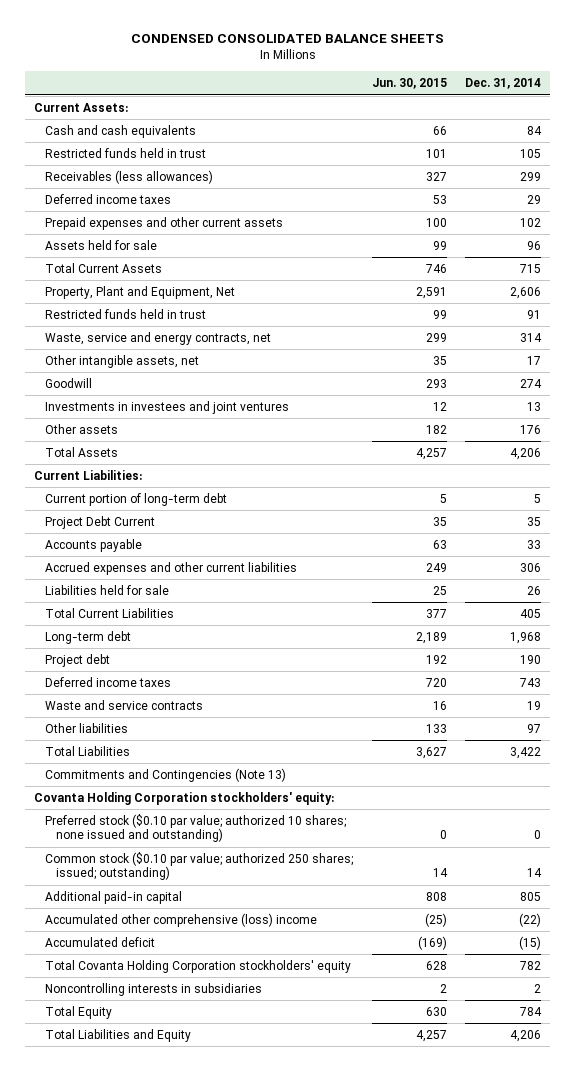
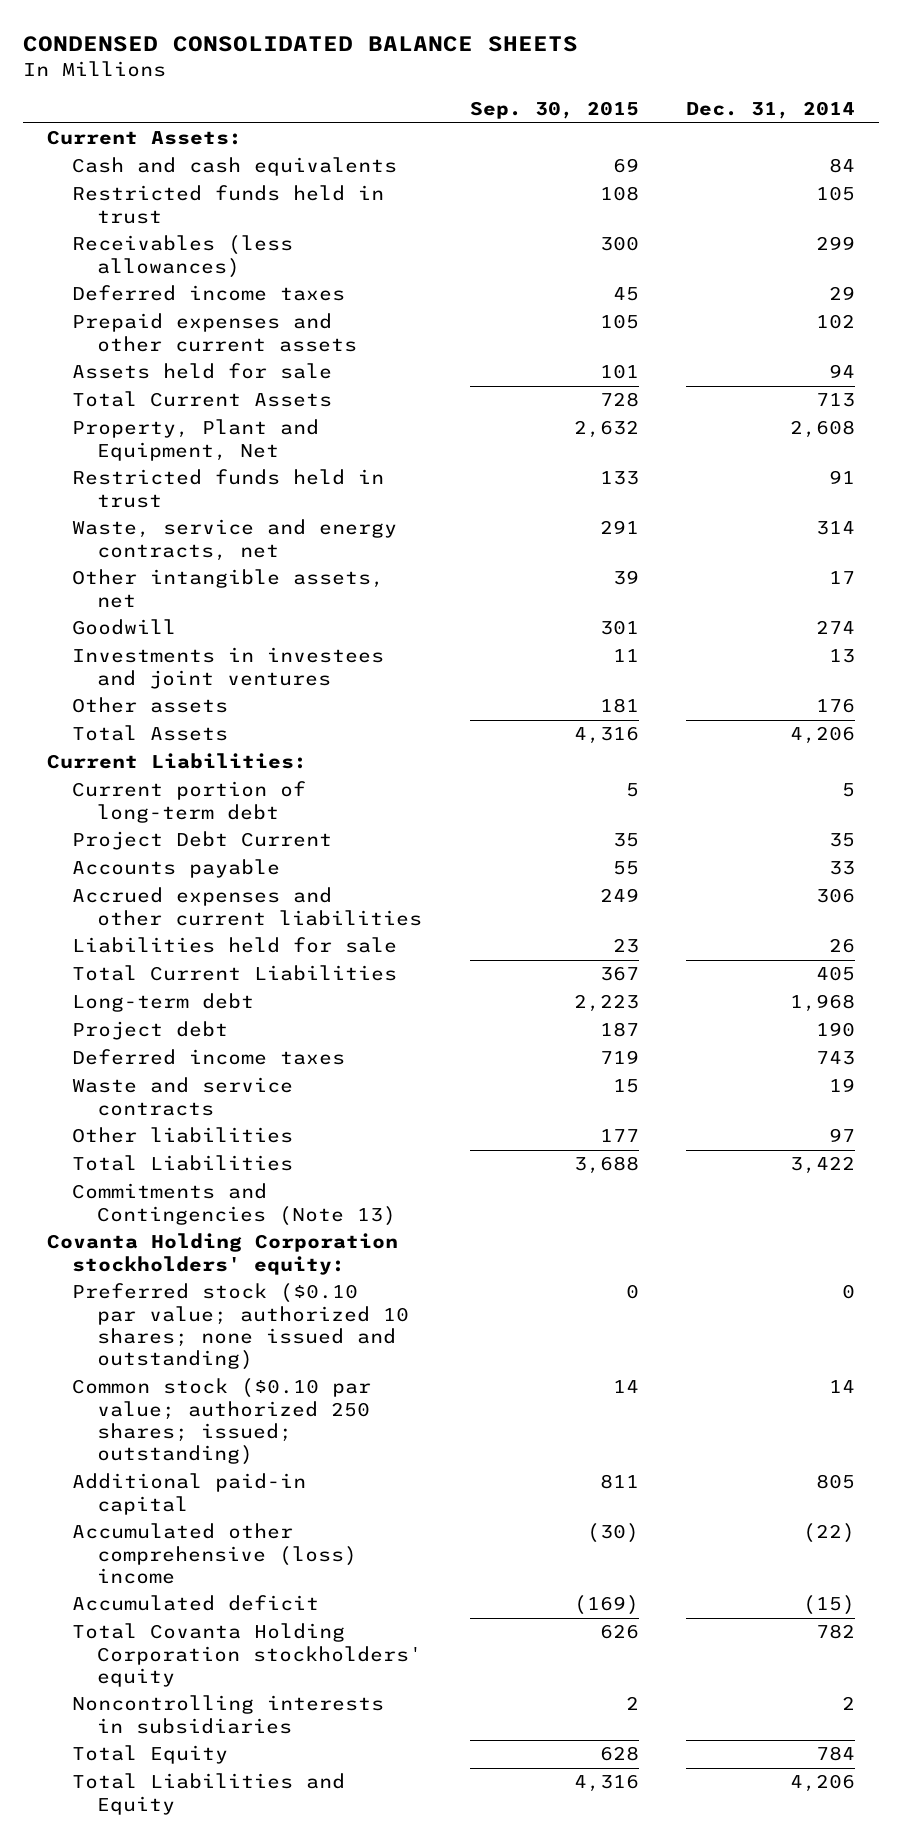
[371,78,447,90] Jun. 30, 2015 -> none
none -> [469,101,639,120] Sep. 30, 2015
[527,240,542,250] 96 -> [829,364,856,379] 94
[520,263,542,273] 715 -> [816,393,856,408] 713
[510,286,542,299] 2,606 -> [790,420,856,439] 2,608

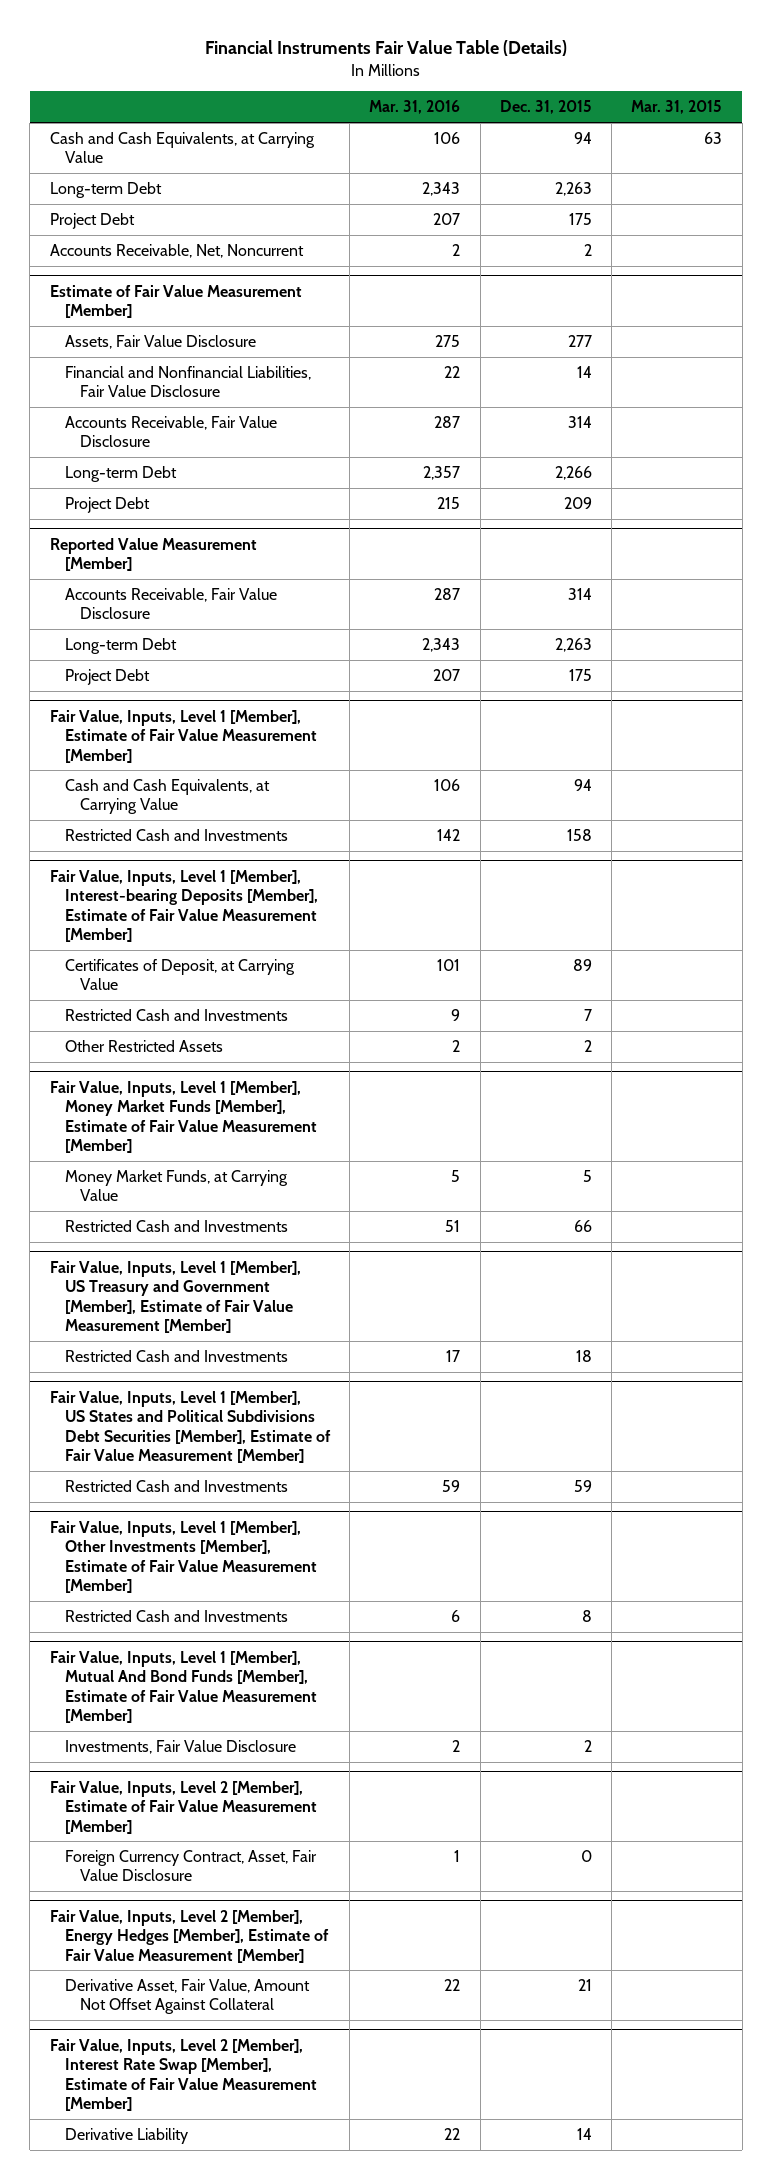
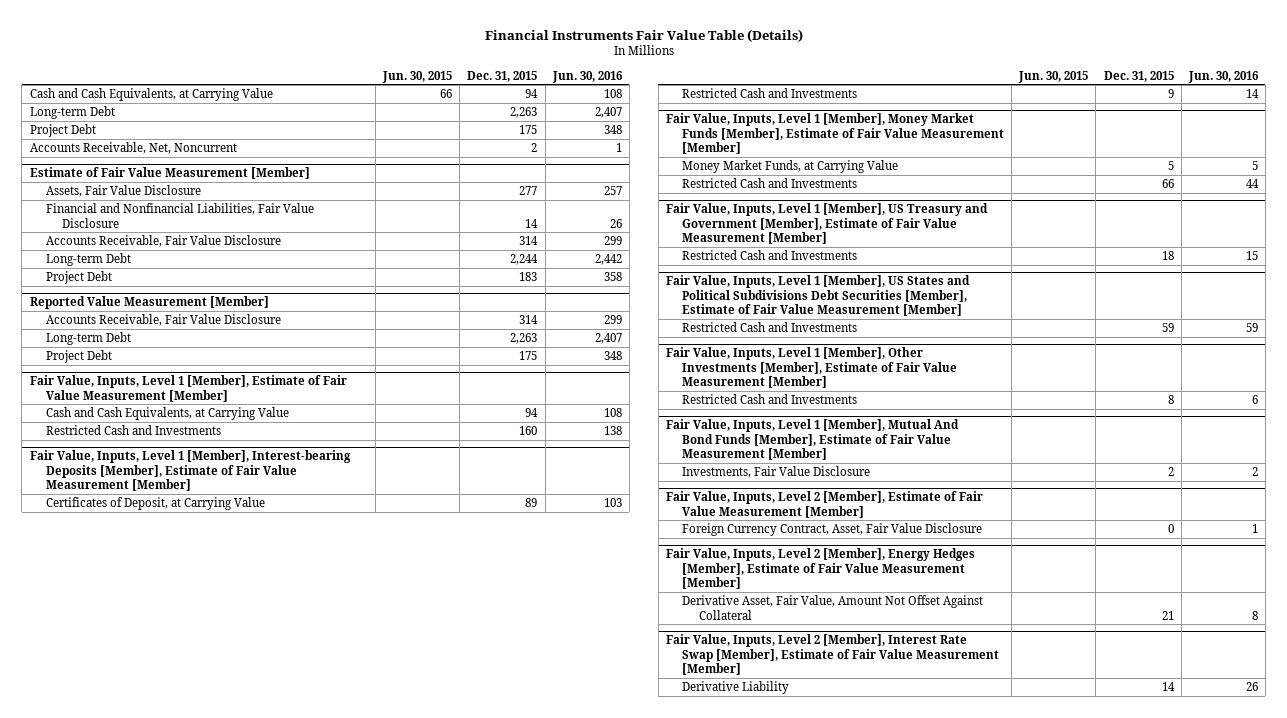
[369,100,461,115] Mar. 31, 2016 -> none
[631,100,723,115] Mar. 31, 2015 -> none
none -> [382,70,453,83] Jun. 30, 2015
none -> [551,70,623,83] Jun. 30, 2016
[554,466,592,481] 2,266 -> [510,253,539,265] 2,244
[563,497,592,510] 209 -> [519,271,538,281] 183
[566,829,592,842] 158 -> [519,425,538,435] 160
[64,1040,223,1053] Other Restricted Assets -> none
[583,1009,592,1022] 7 -> [1167,88,1174,98] 9

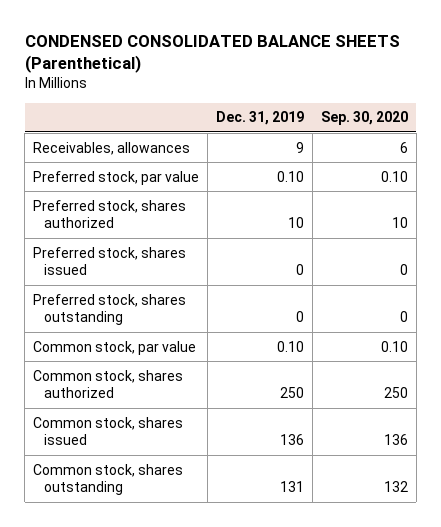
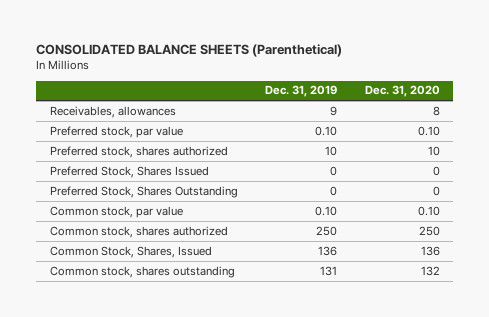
[24,35,400,74] CONDENSED CONSOLIDATED BALANCE SHEETS (Parenthetical) -> [36,43,343,57] CONSOLIDATED BALANCE SHEETS (Parenthetical)
[320,111,408,126] Sep. 30, 2020 -> none
none -> [364,85,440,98] Dec. 31, 2020
[33,246,187,276] Preferred stock, shares issued -> [49,165,209,178] Preferred Stock, Shares Issued
[33,293,187,326] Preferred stock, shares outstanding -> [49,185,238,198] Preferred Stock, Shares Outstanding
[33,416,184,446] Common stock, shares issued -> [49,245,212,258] Common Stock, Shares, Issued

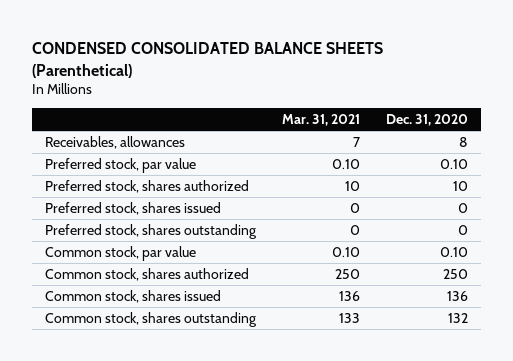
[36,43,343,57] CONSOLIDATED BALANCE SHEETS (Parenthetical) -> [32,42,384,78] CONDENSED CONSOLIDATED BALANCE SHEETS (Parenthetical)
[265,85,338,98] Dec. 31, 2019 -> none
none -> [282,114,361,127] Mar. 31, 2021
[49,165,209,178] Preferred Stock, Shares Issued -> [45,201,222,215] Preferred stock, shares issued
[49,185,238,198] Preferred Stock, Shares Outstanding -> [45,223,258,239] Preferred stock, shares outstanding
[49,245,212,258] Common Stock, Shares, Issued -> [45,289,222,303] Common stock, shares issued

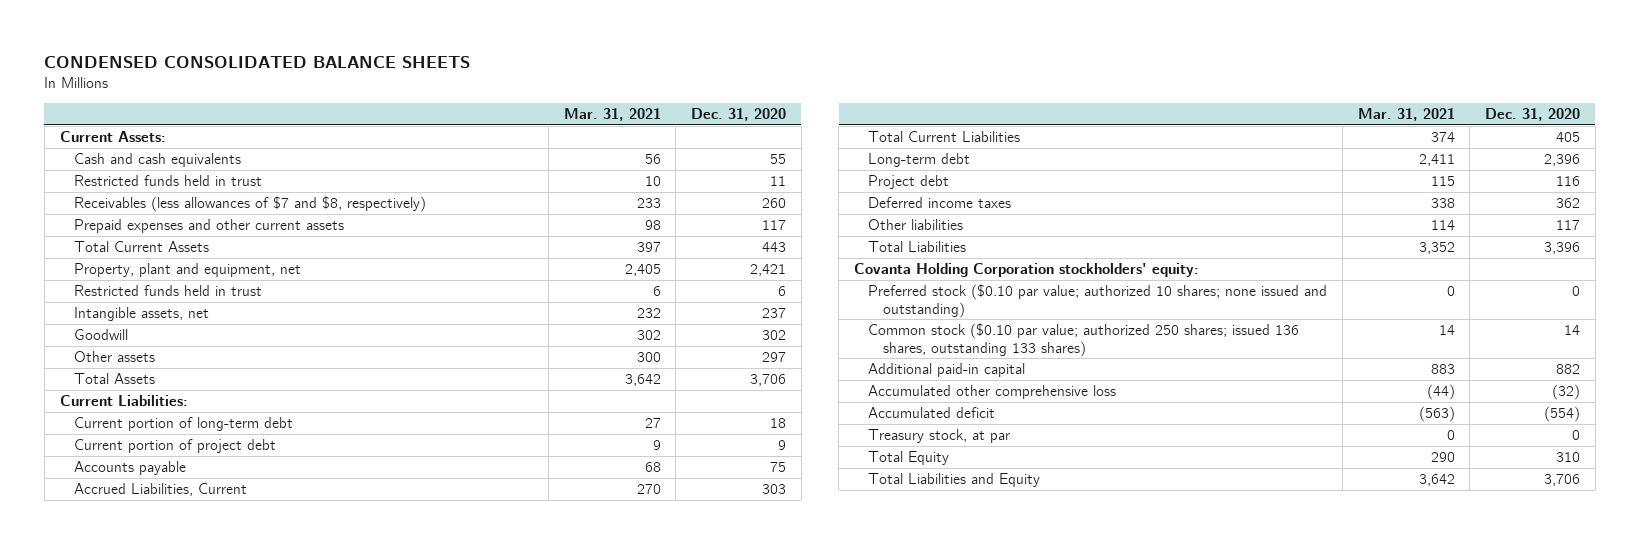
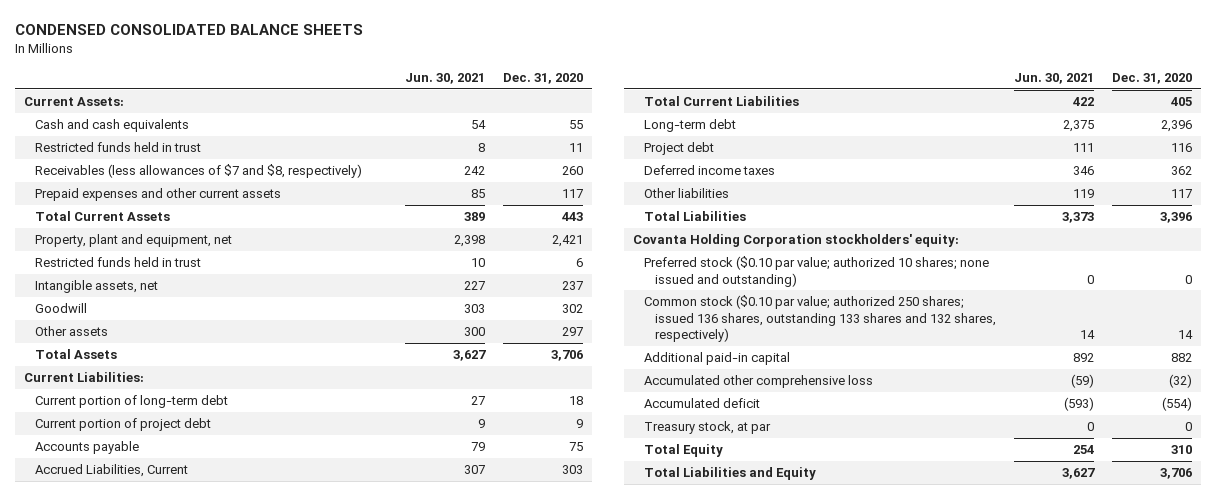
[563,107,661,121] Mar. 31, 2021 -> none
none -> [404,73,485,85] Jun. 30, 2021
[868,323,1300,357] Common stock ($0.10 par value; authorized 250 shares; issued 136 shares, outstanding 133 shares) -> [644,294,997,343] Common stock ($0.10 par value; authorized 250 shares; issued 136 shares, outstanding 133 shares and 132 shares, respectively)

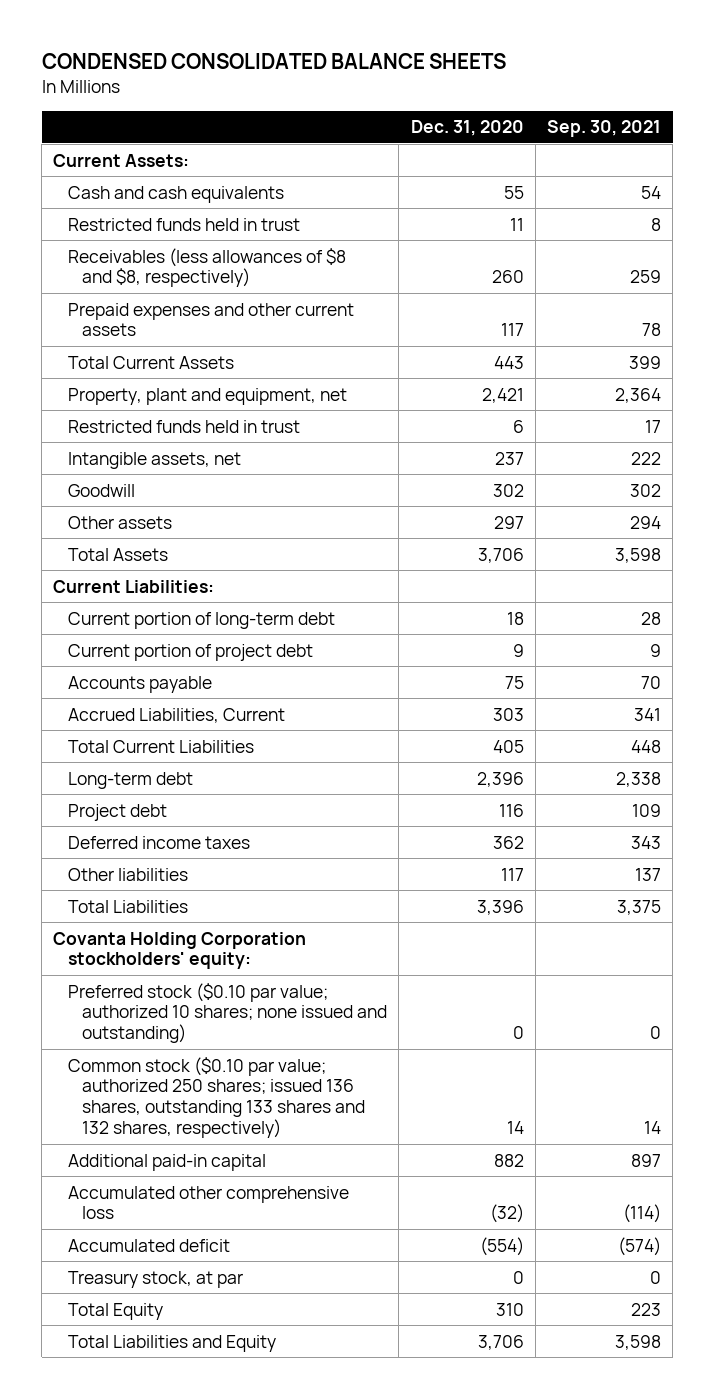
[404,73,485,85] Jun. 30, 2021 -> none
none -> [547,120,662,138] Sep. 30, 2021
[34,163,362,178] Receivables (less allowances of $7 and $8, respectively) -> [67,247,346,288] Receivables (less allowances of $8 and $8, respectively)

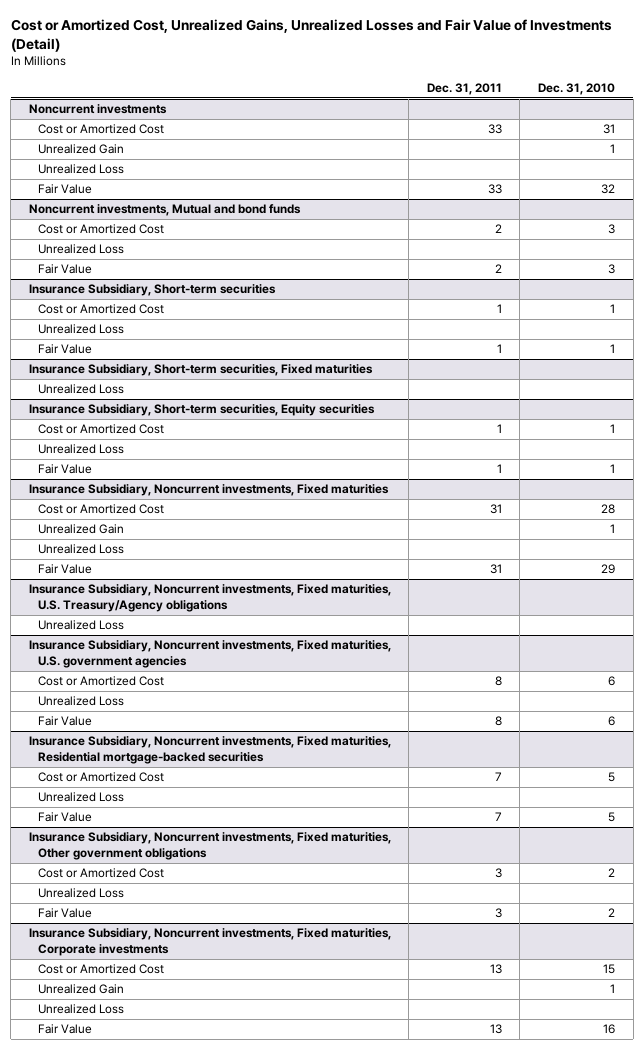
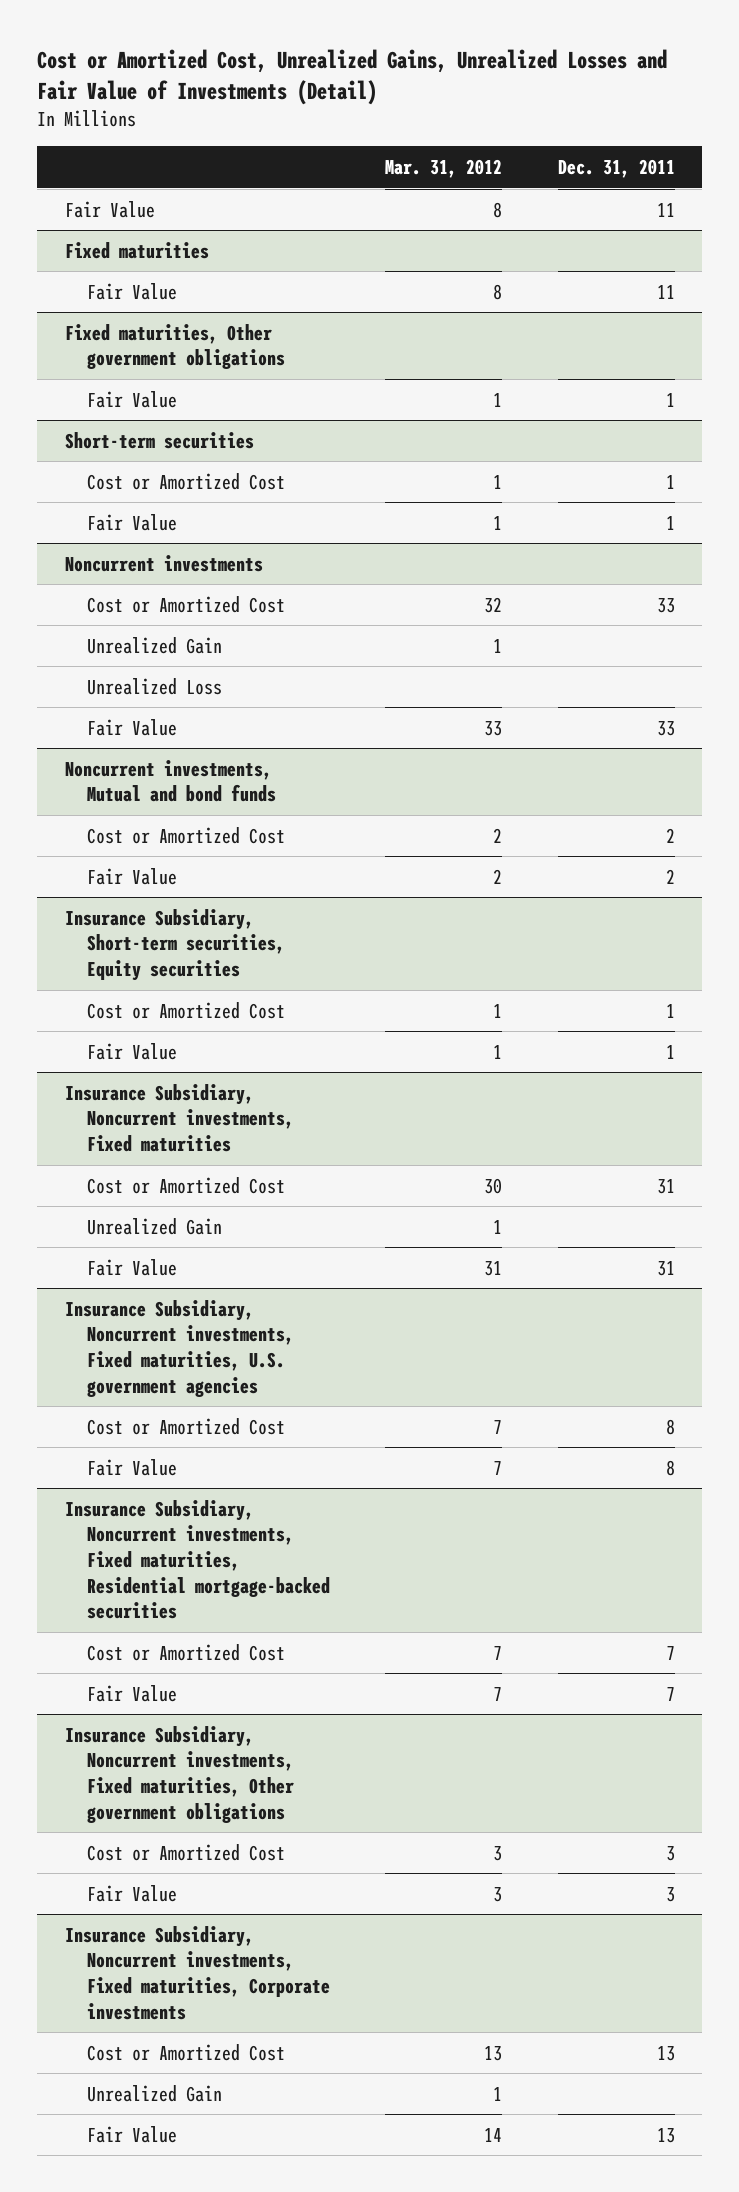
[538,83,616,96] Dec. 31, 2010 -> none
none -> [385,159,503,179] Mar. 31, 2012
none -> [64,200,155,218] Fair Value
none -> [64,241,209,259] Fixed maturities
none -> [86,282,177,300] Fair Value
none -> [64,323,285,370] Fixed maturities, Other government obligations
none -> [86,390,177,408] Fair Value
none -> [64,431,254,449] Short-term securities
none -> [86,472,285,490] Cost or Amortized Cost
none -> [86,513,177,531] Fair Value
[38,244,125,255] Unrealized Loss -> none
[28,284,276,297] Insurance Subsidiary, Short-term securities -> none
[38,304,165,315] Cost or Amortized Cost -> none
[38,324,125,335] Unrealized Loss -> none
[38,344,93,355] Fair Value -> none
[28,364,373,377] Insurance Subsidiary, Short-term securities, Fixed maturities -> none
[38,384,125,395] Unrealized Loss -> none
[38,444,125,455] Unrealized Loss -> none
[38,544,125,555] Unrealized Loss -> none
[28,584,391,613] Insurance Subsidiary, Noncurrent investments, Fixed maturities, U.S. Treasury/Agency obligations -> none
[38,620,125,631] Unrealized Loss -> none
[38,696,125,707] Unrealized Loss -> none
[38,792,125,803] Unrealized Loss -> none
[38,888,125,899] Unrealized Loss -> none
[38,1004,125,1015] Unrealized Loss -> none

